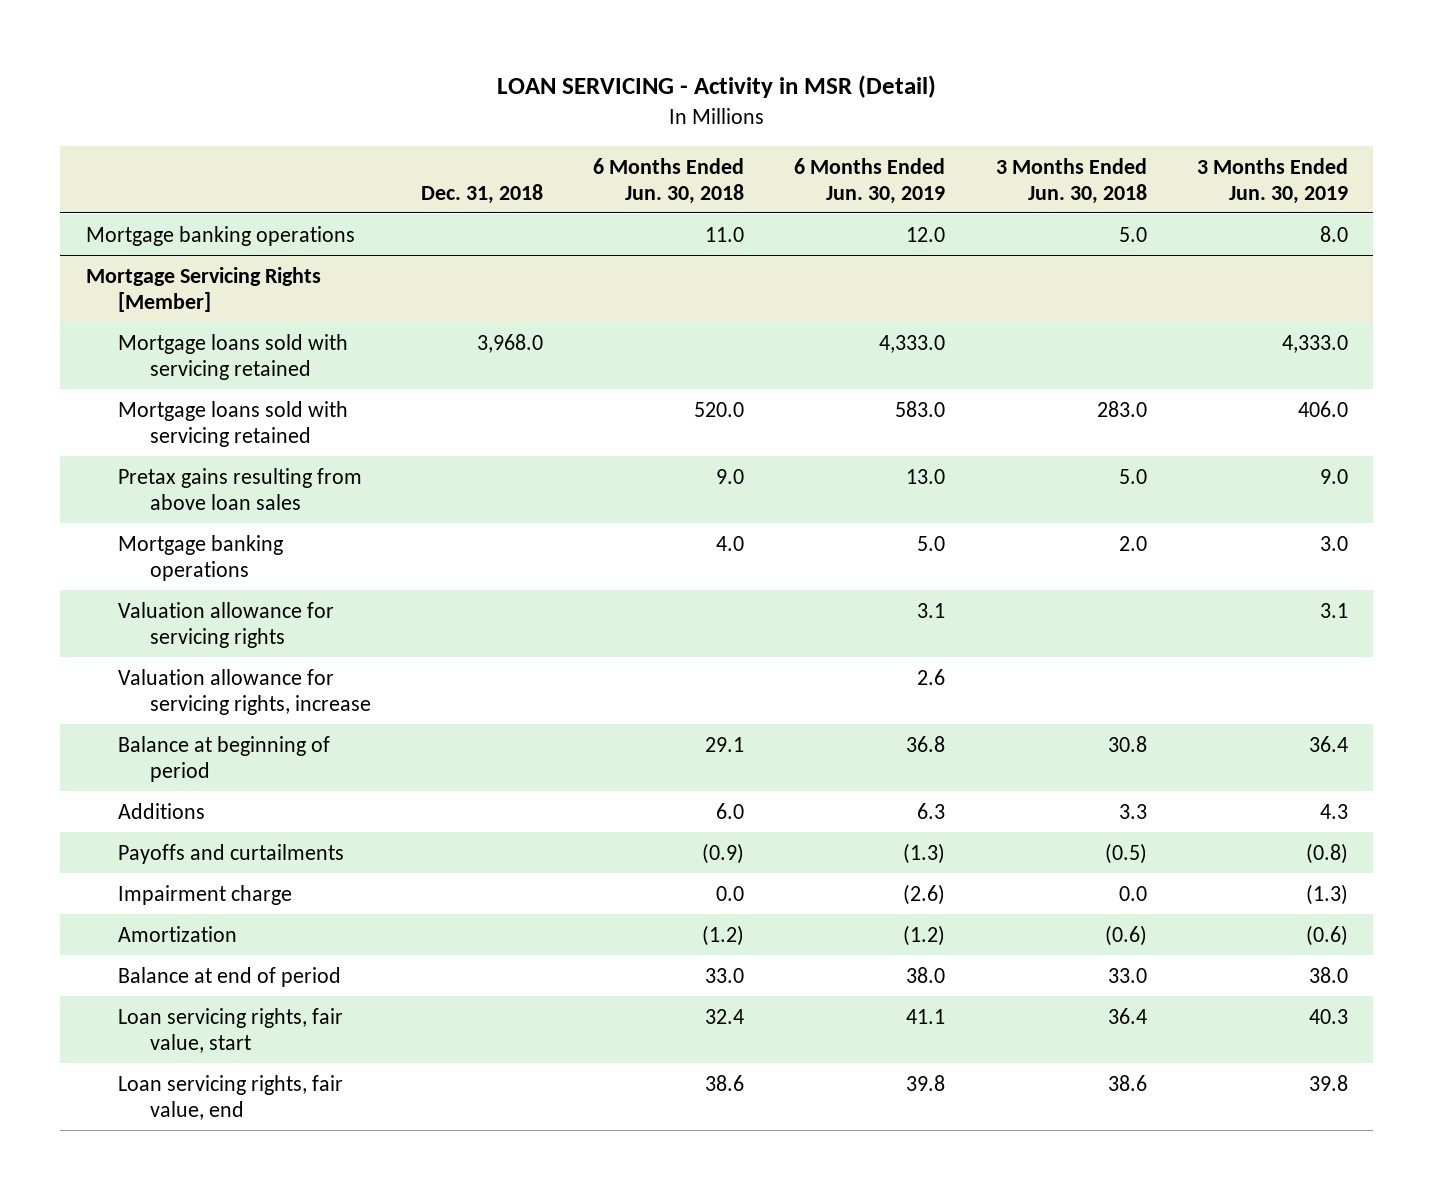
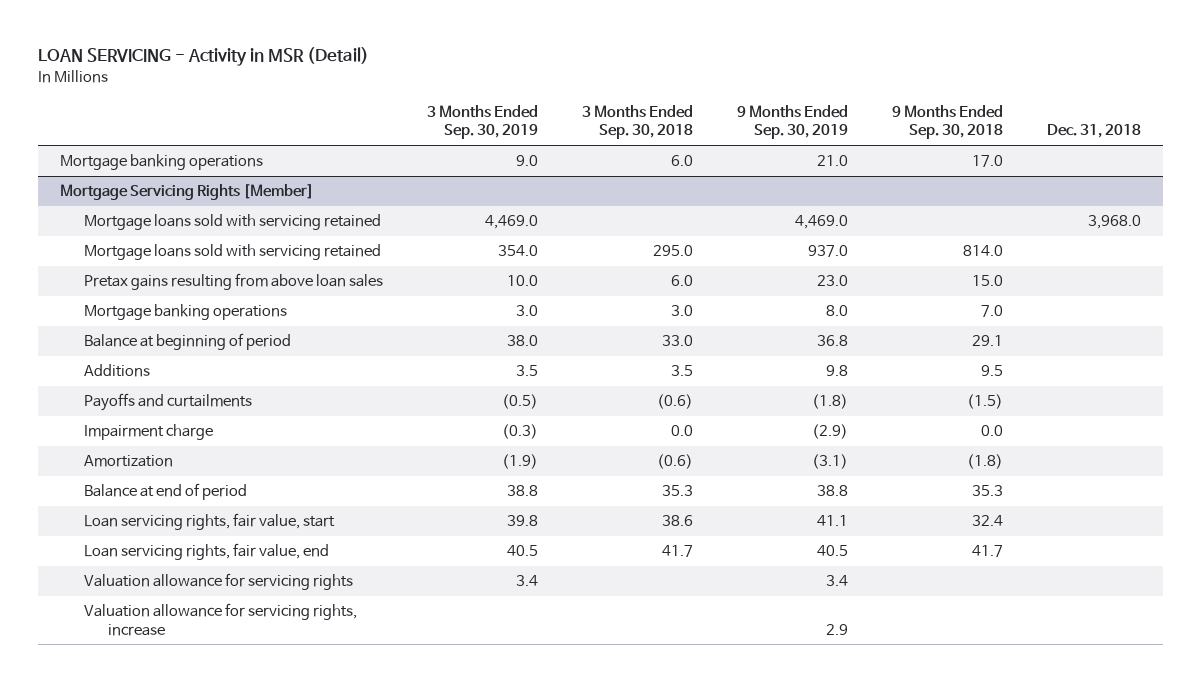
[593,157,745,204] 6 Months Ended Jun. 30, 2018 -> none
[794,157,946,204] 6 Months Ended Jun. 30, 2019 -> none
[995,157,1147,204] 3 Months Ended Jun. 30, 2018 -> none
[1196,157,1348,204] 3 Months Ended Jun. 30, 2019 -> none
none -> [427,105,539,140] 3 Months Ended Sep. 30, 2019
none -> [582,105,694,140] 3 Months Ended Sep. 30, 2018
none -> [737,105,849,140] 9 Months Ended Sep. 30, 2019
none -> [892,105,1004,140] 9 Months Ended Sep. 30, 2018
[117,601,334,648] Valuation allowance for servicing rights -> [84,573,354,591] Valuation allowance for servicing rights
[117,668,371,715] Valuation allowance for servicing rights, increase -> [84,603,358,636] Valuation allowance for servicing rights, increase

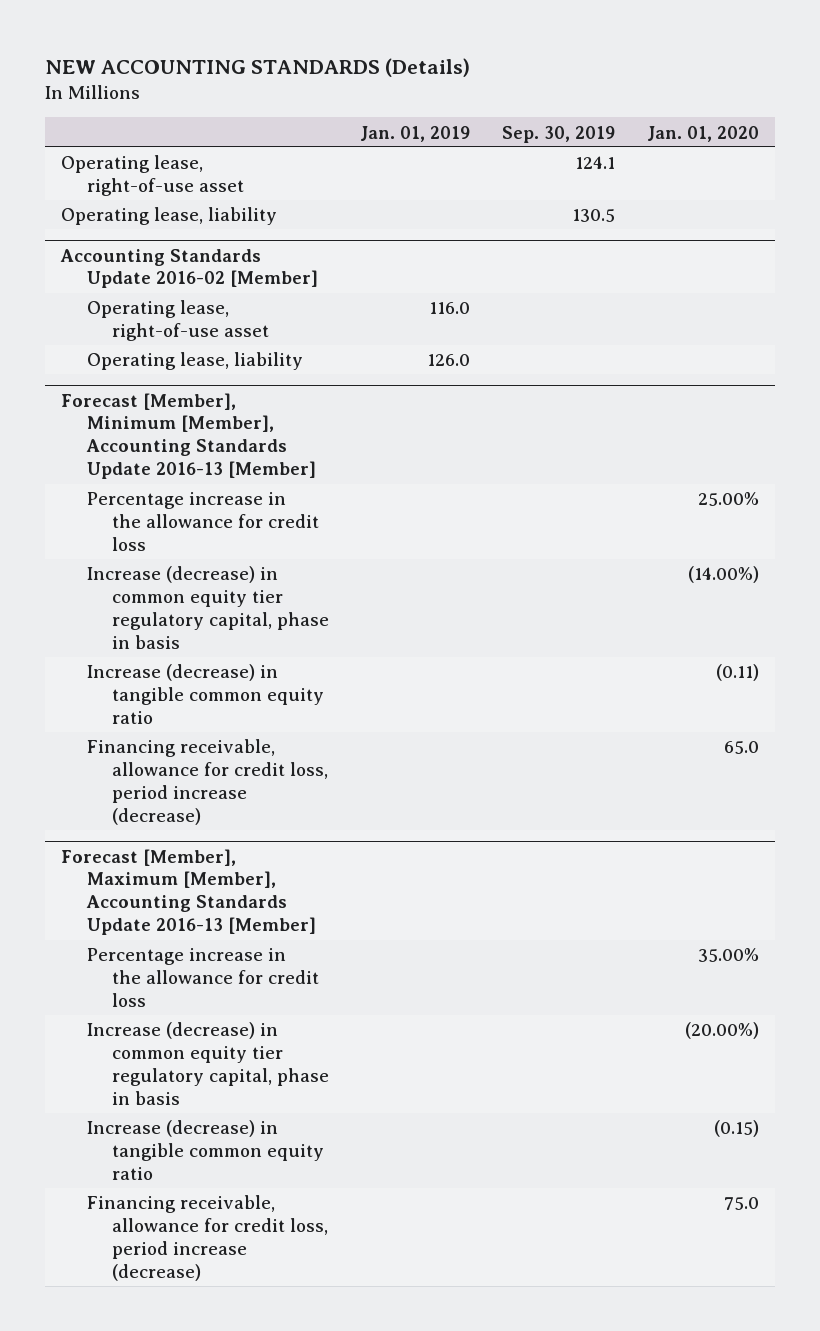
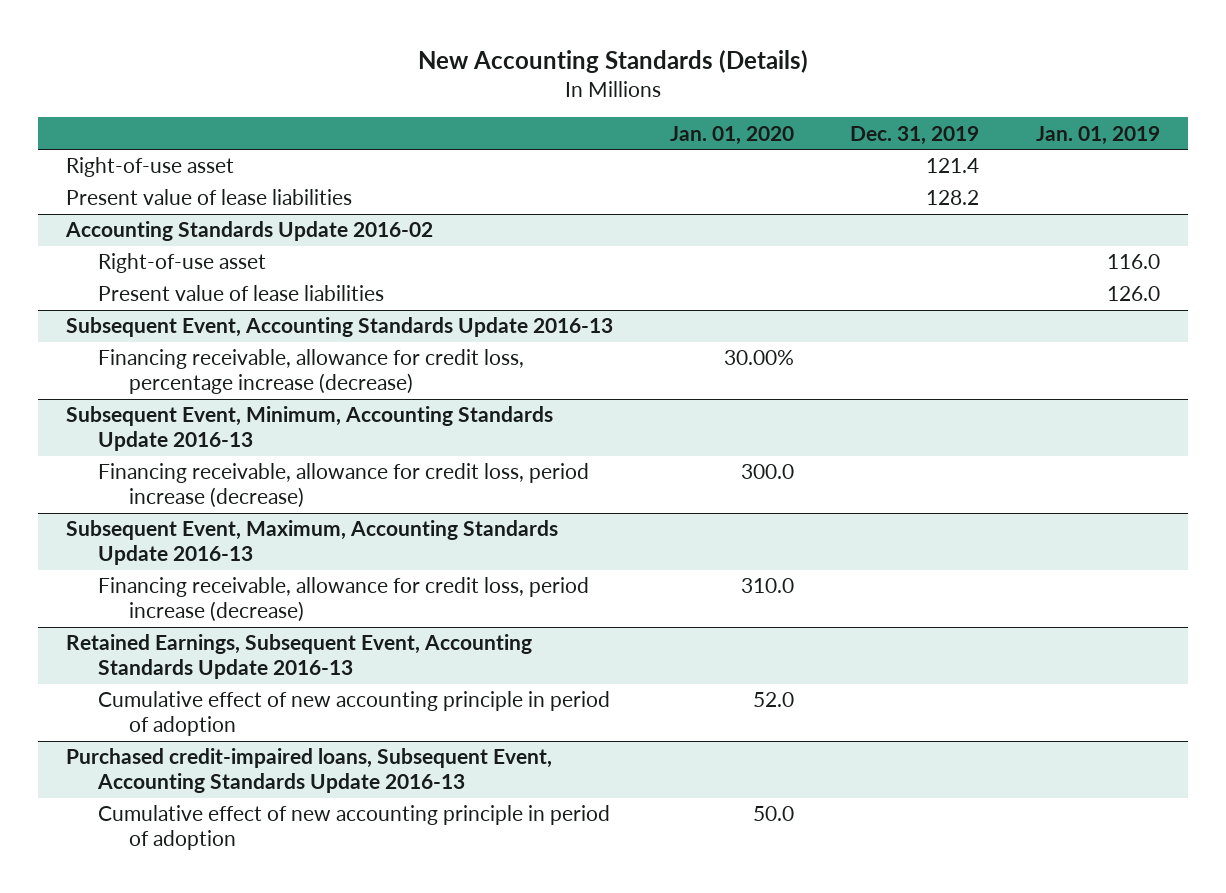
[45,58,471,78] NEW ACCOUNTING STANDARDS (Details) -> [417,50,808,74] New Accounting Standards (Details)
[502,125,616,143] Sep. 30, 2019 -> none
none -> [850,125,980,145] Dec. 31, 2019
[86,492,319,551] Percentage increase in the allowance for credit loss -> none
[86,566,329,649] Increase (decrease) in common equity tier regulatory capital, phase in basis -> none
[86,664,324,724] Increase (decrease) in tangible common equity ratio -> none
[86,948,319,1007] Percentage increase in the allowance for credit loss -> none
[86,1022,329,1105] Increase (decrease) in common equity tier regulatory capital, phase in basis -> none
[86,1120,324,1180] Increase (decrease) in tangible common equity ratio -> none
[61,155,244,196] Operating lease, right-of-use asset -> [66,157,235,178] Right-of-use asset
[61,207,278,226] Operating lease, liability -> [66,189,353,206] Present value of lease liabilities
[60,248,318,289] Accounting Standards Update 2016-02 [Member] -> [65,221,434,242] Accounting Standards Update 2016-02
[86,300,269,341] Operating lease, right-of-use asset -> [97,253,266,274] Right-of-use asset
[86,352,303,371] Operating lease, liability -> [97,285,384,302] Present value of lease liabilities
none -> [66,317,614,338] Subsequent Event, Accounting Standards Update 2016-13
none -> [97,349,524,394] Financing receivable, allowance for credit loss, percentage increase (decrease)
[61,392,316,480] Forecast [Member], Minimum [Member], Accounting Standards Update 2016-13 [Member] -> [66,406,554,451] Subsequent Event, Minimum, Accounting Standards Update 2016-13
[723,741,759,755] 65.0 -> [740,464,794,480] 300.0
[61,848,316,936] Forecast [Member], Maximum [Member], Accounting Standards Update 2016-13 [Member] -> [66,520,559,565] Subsequent Event, Maximum, Accounting Standards Update 2016-13
[723,1197,759,1211] 75.0 -> [740,578,794,594] 310.0
none -> [66,634,533,679] Retained Earnings, Subsequent Event, Accounting Standards Update 2016-13
none -> [97,691,610,736] Cumulative effect of new accounting principle in period of adoption
none -> [66,748,553,793] Purchased credit-impaired loans, Subsequent Event, Accounting Standards Update 2016-13
none -> [97,805,610,850] Cumulative effect of new accounting principle in period of adoption

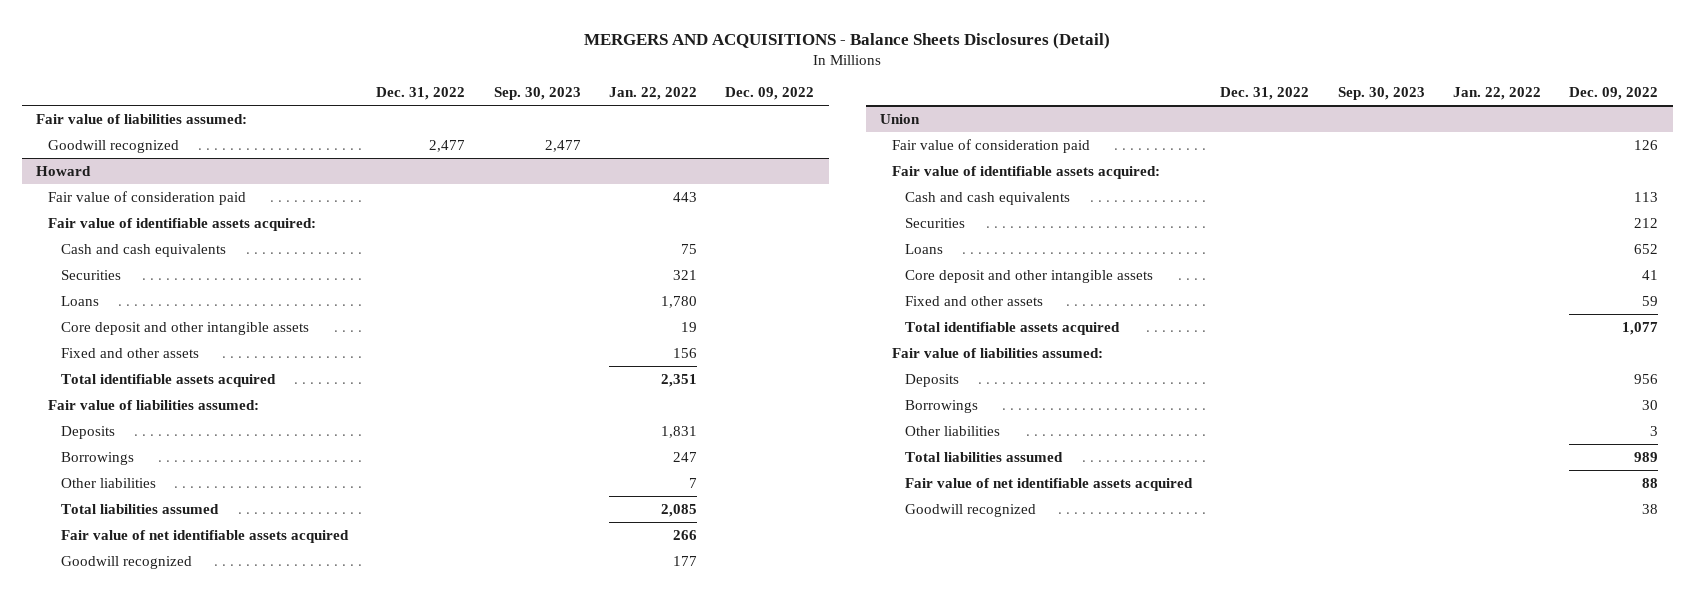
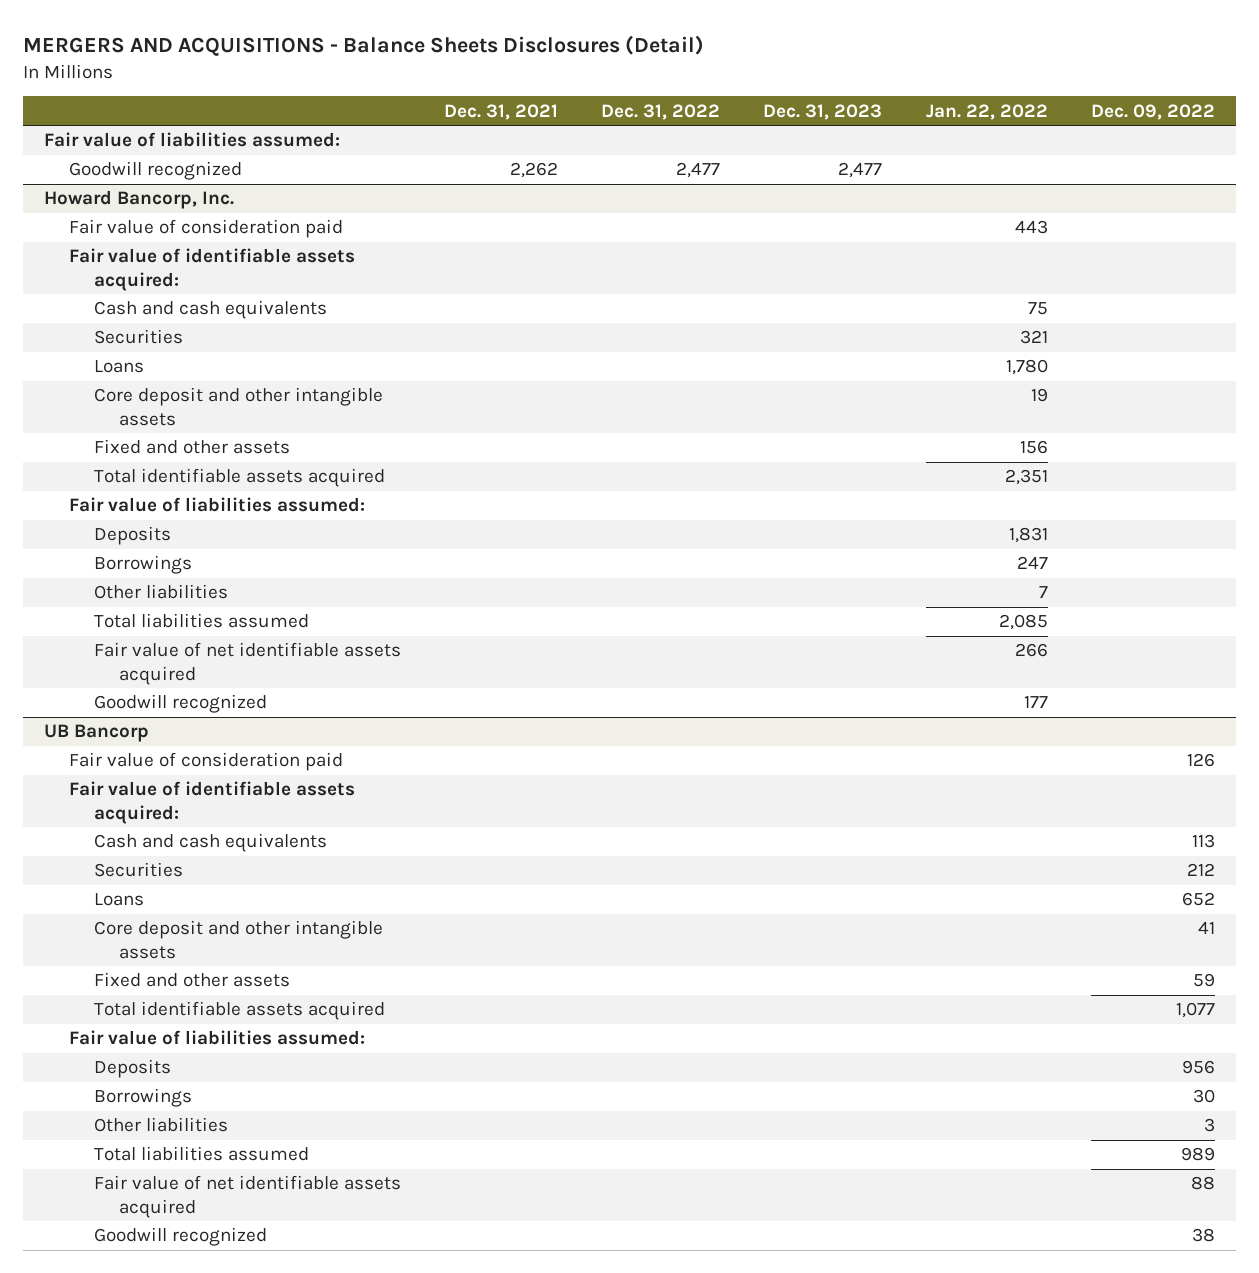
[493,87,581,101] Sep. 30, 2023 -> none
none -> [444,103,559,120] Dec. 31, 2021
none -> [763,103,883,120] Dec. 31, 2023
[35,165,91,176] Howard -> [44,190,235,210] Howard Bancorp, Inc.
[879,113,920,124] Union -> [44,724,150,743] UB Bancorp

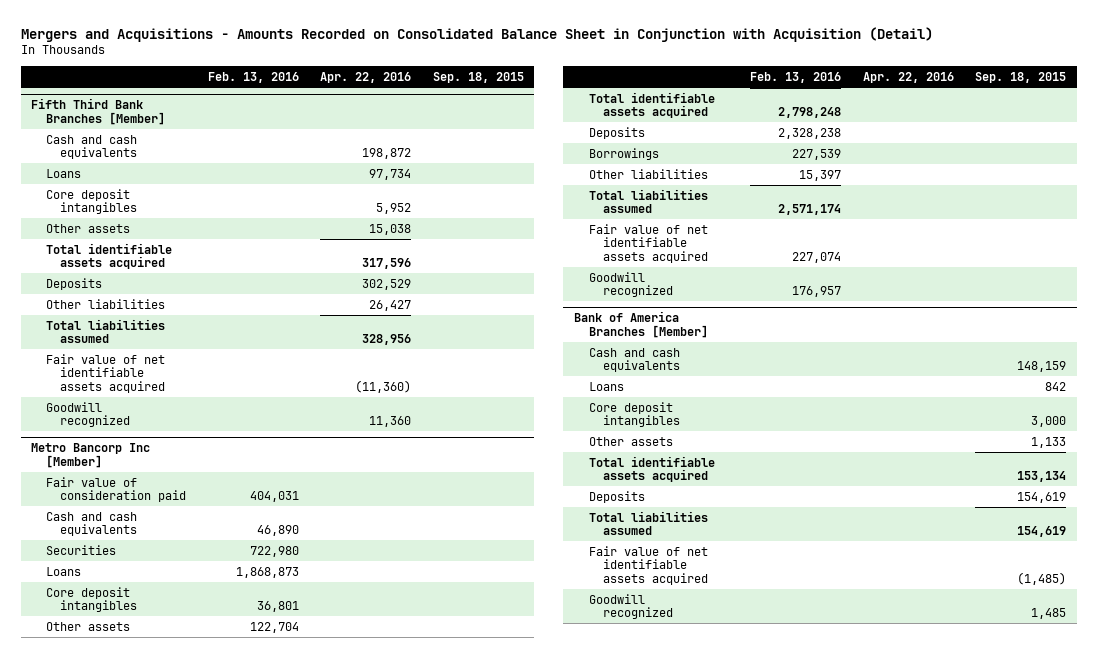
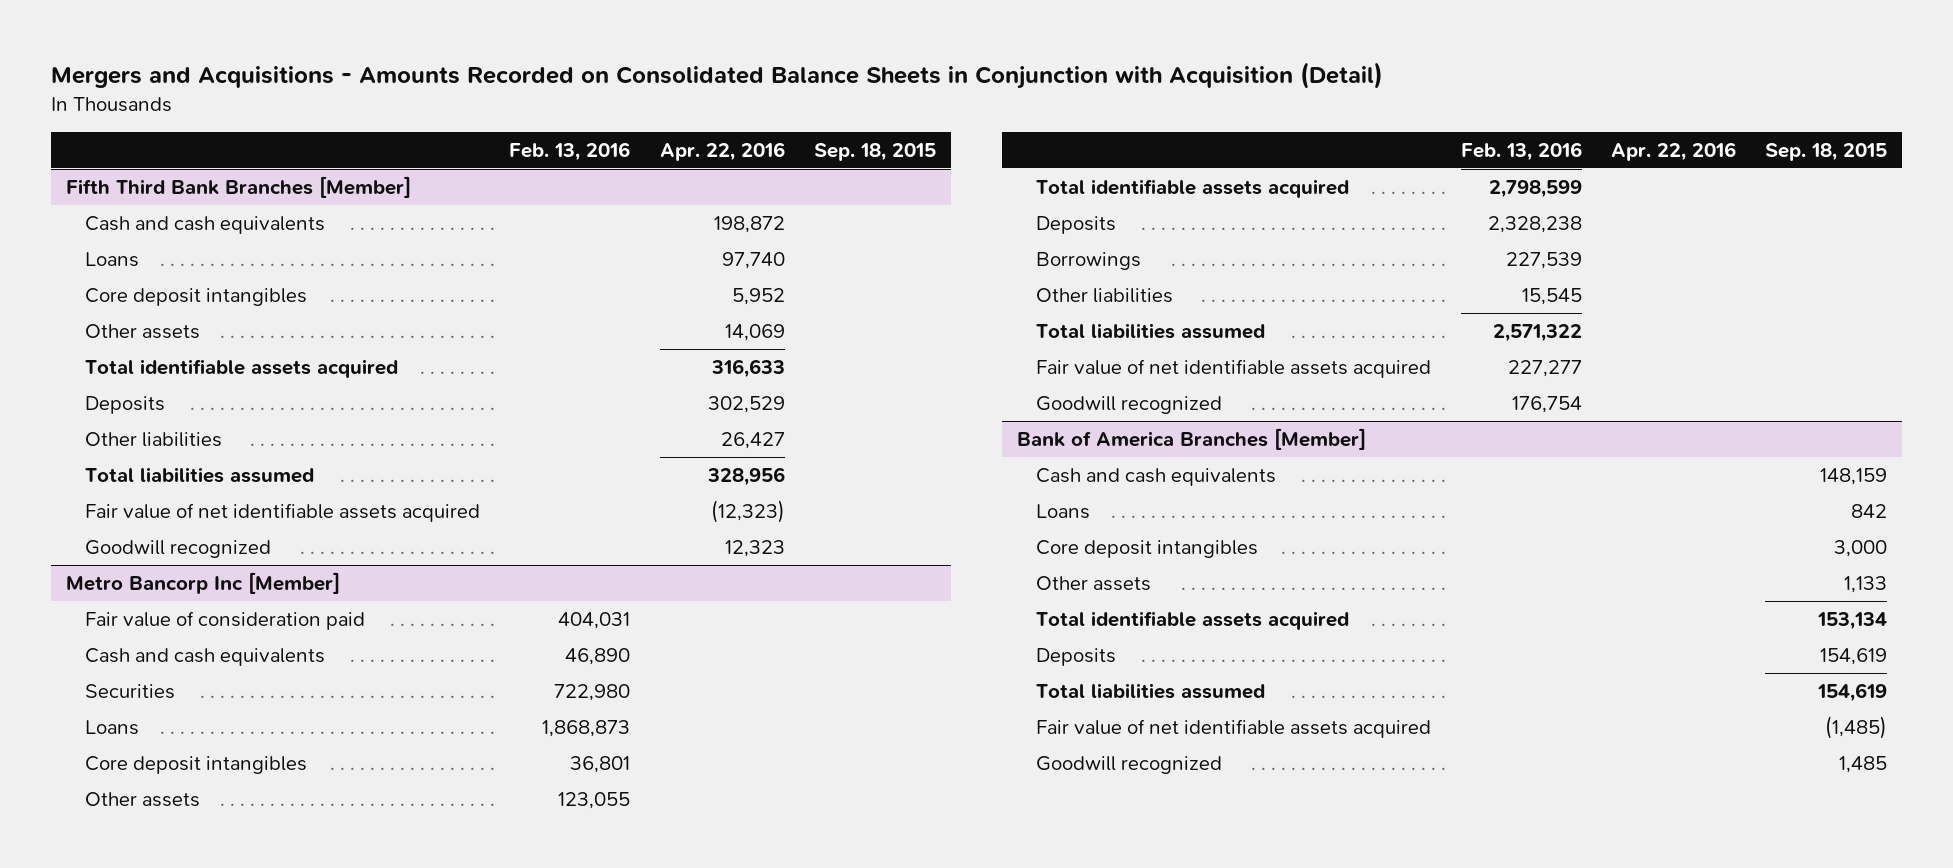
[20,26,933,42] Mergers and Acquisitions - Amounts Recorded on Consolidated Balance Sheet in Conjunction with Acquisition (Detail) -> [51,62,1384,90] Mergers and Acquisitions - Amounts Recorded on Consolidated Balance Sheets in Conjunction with Acquisition (Detail)
[369,168,412,180] 97,734 -> [721,252,785,270] 97,740
[369,223,412,235] 15,038 -> [724,324,785,342] 14,069
[362,258,412,270] 317,596 -> [710,359,785,379] 316,633
[355,379,412,393] (11,360) -> [710,500,785,524] (12,323)
[369,416,412,428] 11,360 -> [724,540,785,558] 12,323
[249,621,299,633] 122,704 -> [558,792,631,810] 123,055
[778,107,842,119] 2,798,248 -> [1488,180,1582,199] 2,798,599
[799,169,842,181] 15,397 -> [1521,288,1582,306] 15,545
[778,204,842,216] 2,571,174 -> [1492,324,1582,343] 2,571,322
[792,251,842,263] 227,074 -> [1507,360,1582,378] 227,277
[792,286,842,298] 176,957 -> [1511,396,1582,414] 176,754

